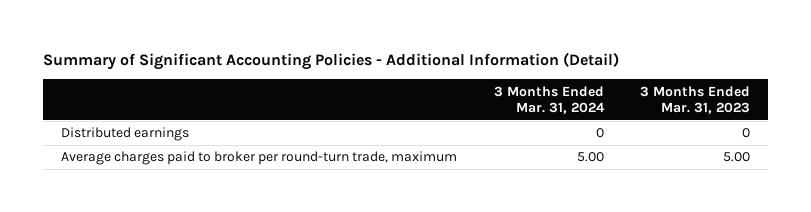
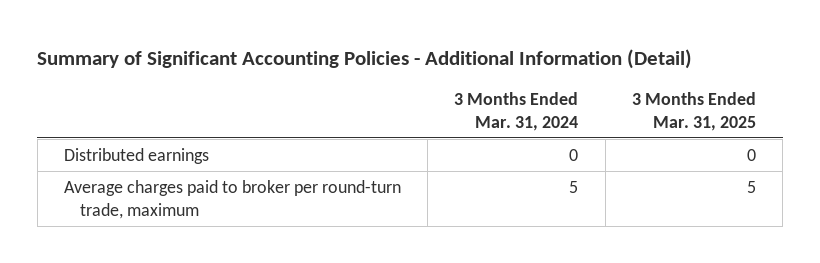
[639,85,750,115] 3 Months Ended Mar. 31, 2023 -> none
none -> [631,91,756,131] 3 Months Ended Mar. 31, 2025
[576,152,604,163] 5.00 -> [569,181,579,194] 5

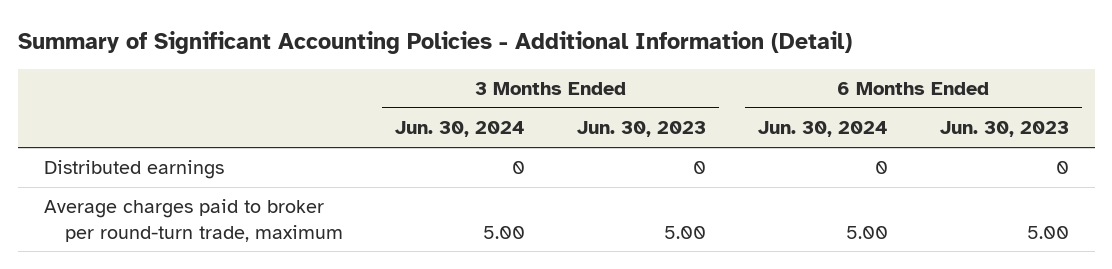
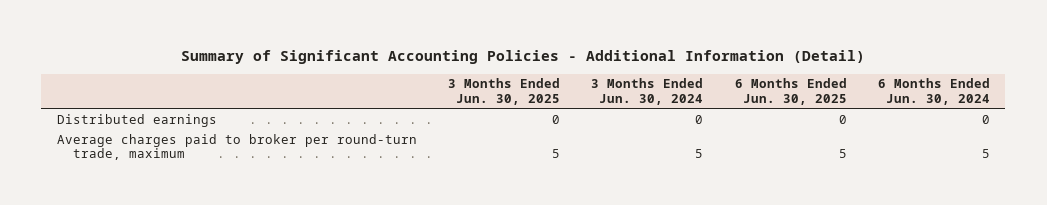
[576,121,706,138] Jun. 30, 2023 -> none
[939,121,1069,138] Jun. 30, 2023 -> none
none -> [448,78,561,106] 3 Months Ended Jun. 30, 2025
none -> [734,78,847,106] 6 Months Ended Jun. 30, 2025
[483,225,526,239] 5.00 -> [695,149,704,159] 5
[845,225,888,239] 5.00 -> [981,149,990,159] 5

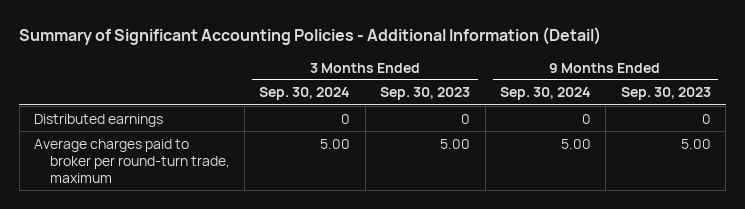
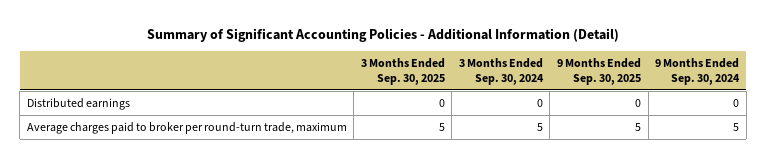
[380,87,471,101] Sep. 30, 2023 -> none
[620,87,711,101] Sep. 30, 2023 -> none
none -> [360,57,445,85] 3 Months Ended Sep. 30, 2025
none -> [557,57,642,85] 9 Months Ended Sep. 30, 2025
[320,138,351,149] 5.00 -> [536,122,543,131] 5
[561,138,592,149] 5.00 -> [733,122,740,131] 5

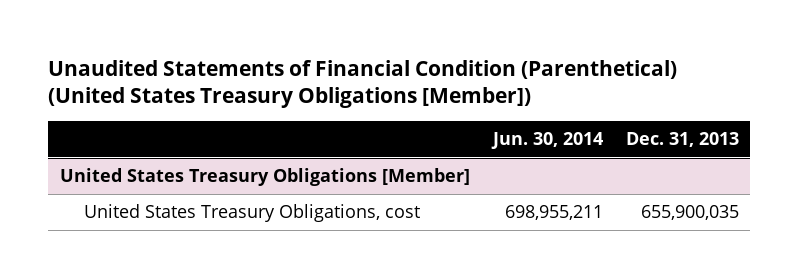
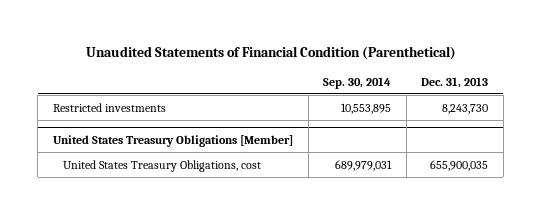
[48,59,678,109] Unaudited Statements of Financial Condition (Parenthetical) (United States Treasury Obligations [Member]) -> [85,45,456,60] Unaudited Statements of Financial Condition (Parenthetical)
[490,132,603,150] Jun. 30, 2014 -> none
none -> [323,76,392,89] Sep. 30, 2014
none -> [52,102,166,112] Restricted investments

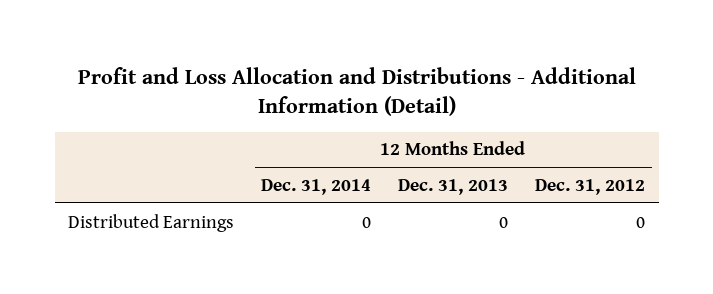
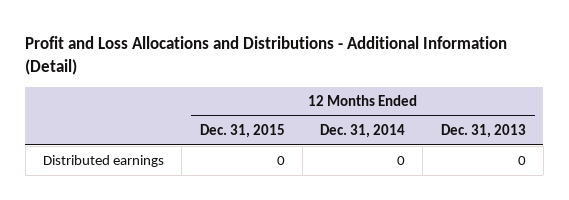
[77,66,636,117] Profit and Loss Allocation and Distributions - Additional Information (Detail) -> [25,35,508,75] Profit and Loss Allocations and Distributions - Additional Information (Detail)
[535,178,646,195] Dec. 31, 2012 -> none
none -> [199,124,285,139] Dec. 31, 2015
[68,213,235,232] Distributed Earnings -> [43,155,165,168] Distributed earnings

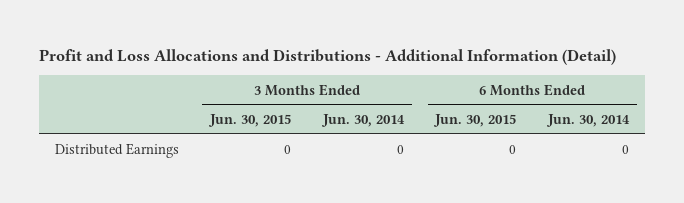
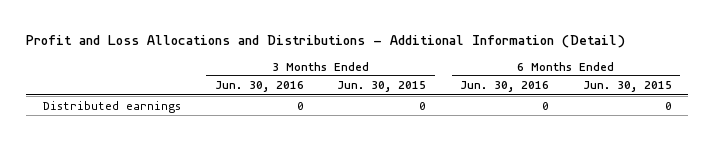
[320,113,405,127] Jun. 30, 2014 -> none
[546,113,631,127] Jun. 30, 2014 -> none
none -> [214,81,304,93] Jun. 30, 2016
none -> [460,81,550,93] Jun. 30, 2016
[54,143,179,159] Distributed Earnings -> [43,100,182,113] Distributed earnings

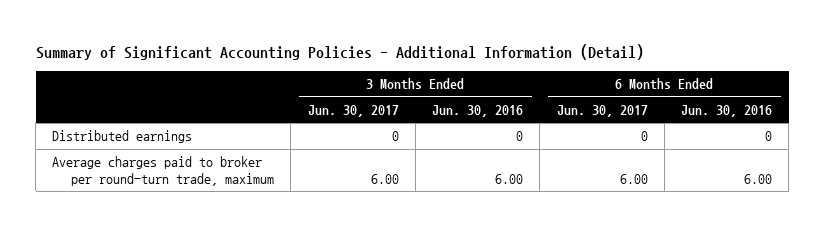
[26,35,626,49] Profit and Loss Allocations and Distributions - Additional Information (Detail) -> [35,44,644,61] Summary of Significant Accounting Policies - Additional Information (Detail)
[337,81,427,93] Jun. 30, 2015 -> none
[582,81,672,93] Jun. 30, 2015 -> none
none -> [307,104,399,117] Jun. 30, 2017
none -> [556,104,648,117] Jun. 30, 2017
none -> [52,156,275,186] Average charges paid to broker per round-turn trade, maximum

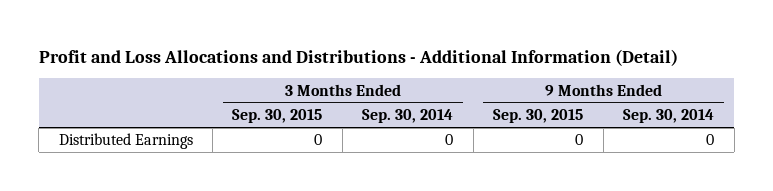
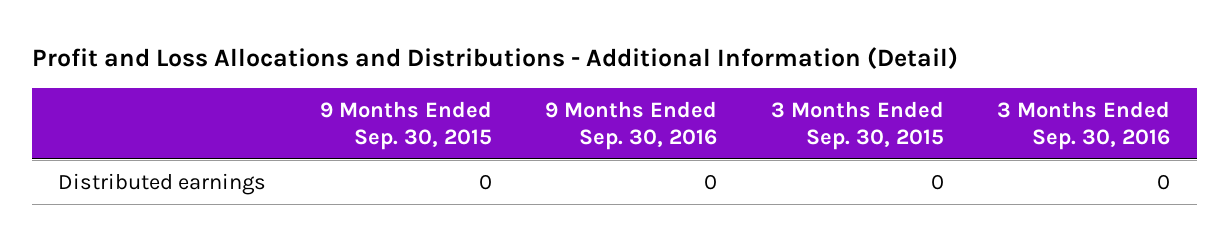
[362,109,454,124] Sep. 30, 2014 -> none
[623,109,715,124] Sep. 30, 2014 -> none
none -> [545,100,718,150] 9 Months Ended Sep. 30, 2016
none -> [996,100,1170,150] 3 Months Ended Sep. 30, 2016
[58,133,193,150] Distributed Earnings -> [58,173,267,196] Distributed earnings

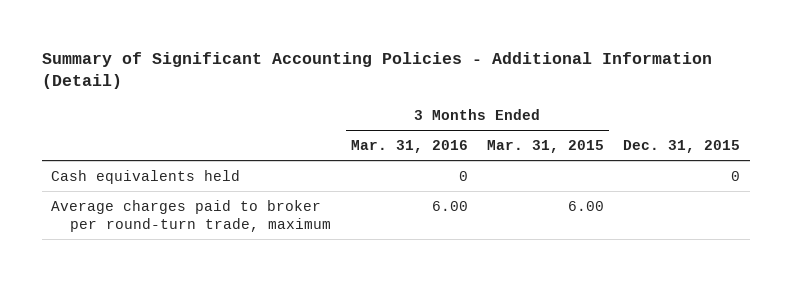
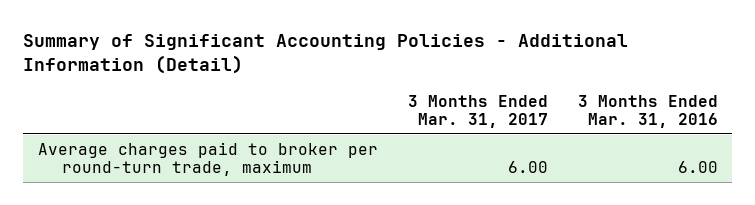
[486,140,604,154] Mar. 31, 2015 -> none
[623,140,741,154] Dec. 31, 2015 -> none
none -> [407,94,548,128] 3 Months Ended Mar. 31, 2017
[51,169,241,184] Cash equivalents held -> none

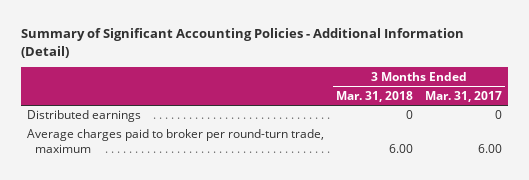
[577,94,718,128] 3 Months Ended Mar. 31, 2016 -> none
none -> [335,90,413,102] Mar. 31, 2018
none -> [26,110,141,123] Distributed earnings

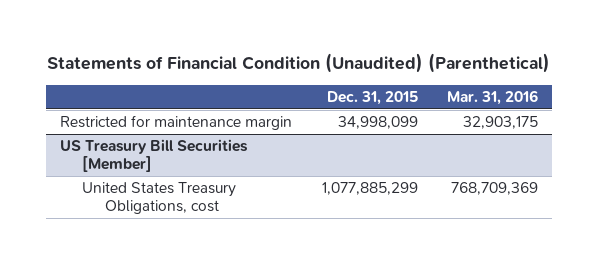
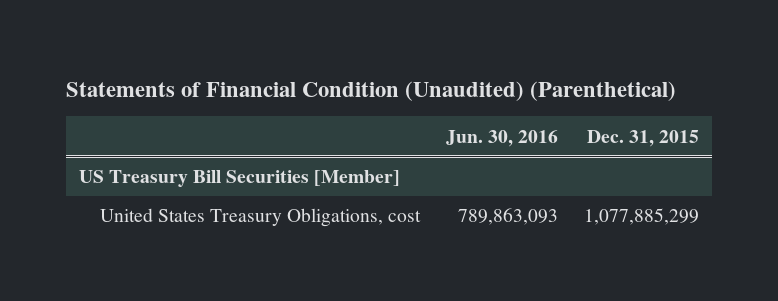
[446,90,538,106] Mar. 31, 2016 -> none
none -> [446,129,559,147] Jun. 30, 2016
[60,115,293,131] Restricted for maintenance margin -> none

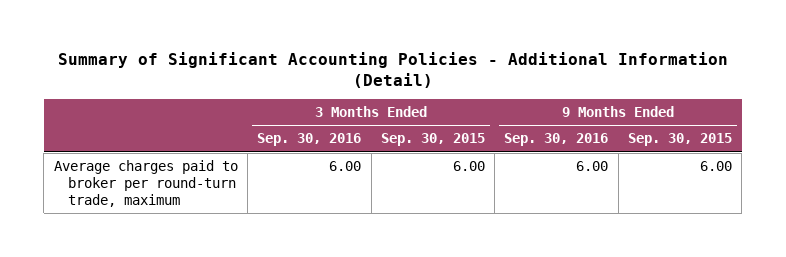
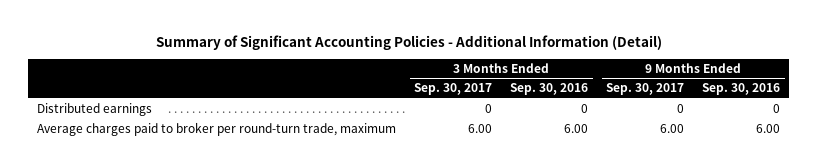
[380,133,485,147] Sep. 30, 2015 -> none
[627,133,732,147] Sep. 30, 2015 -> none
none -> [414,83,493,96] Sep. 30, 2017
none -> [606,83,685,96] Sep. 30, 2017
none -> [37,103,153,117] Distributed earnings

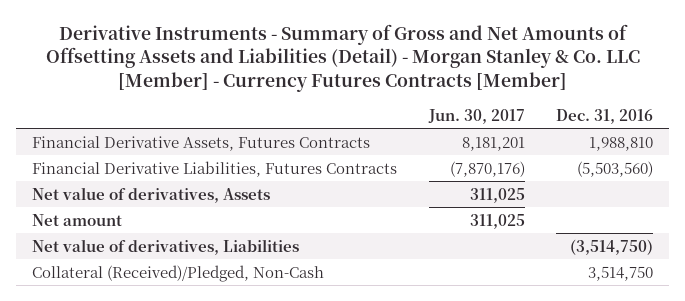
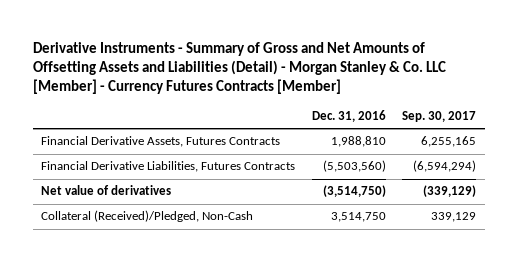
[427,108,525,124] Jun. 30, 2017 -> none
none -> [402,111,477,123] Sep. 30, 2017
[31,186,270,203] Net value of derivatives, Assets -> none
[31,213,122,226] Net amount -> none
[31,238,299,255] Net value of derivatives, Liabilities -> [41,185,172,196] Net value of derivatives

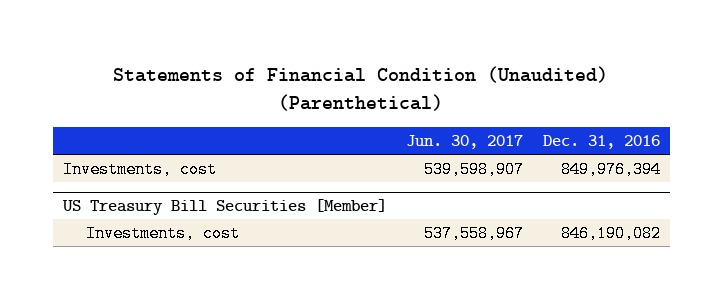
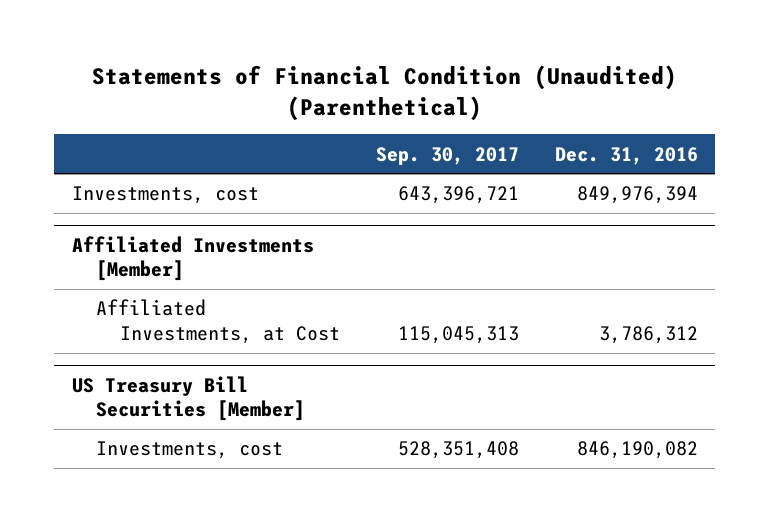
[406,135,524,150] Jun. 30, 2017 -> none
none -> [375,146,519,165] Sep. 30, 2017
none -> [71,235,314,282] Affiliated Investments [Member]
none -> [95,299,340,345] Affiliated Investments, at Cost

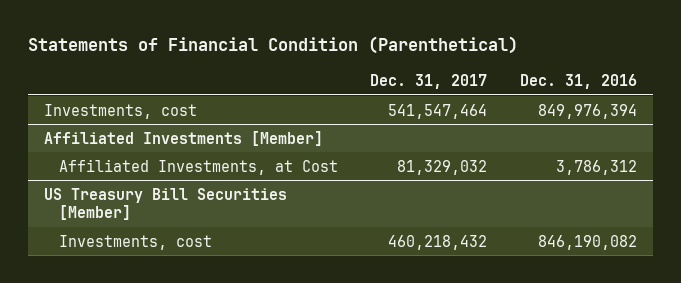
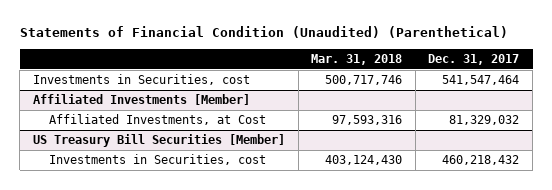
[28,36,519,55] Statements of Financial Condition (Parenthetical) -> [19,26,508,39] Statements of Financial Condition (Unaudited) (Parenthetical)
[519,73,637,89] Dec. 31, 2016 -> none
none -> [311,53,403,65] Mar. 31, 2018
[44,103,198,119] Investments, cost -> [33,74,251,86] Investments in Securities, cost
[59,234,213,250] Investments, cost -> [49,154,267,166] Investments in Securities, cost

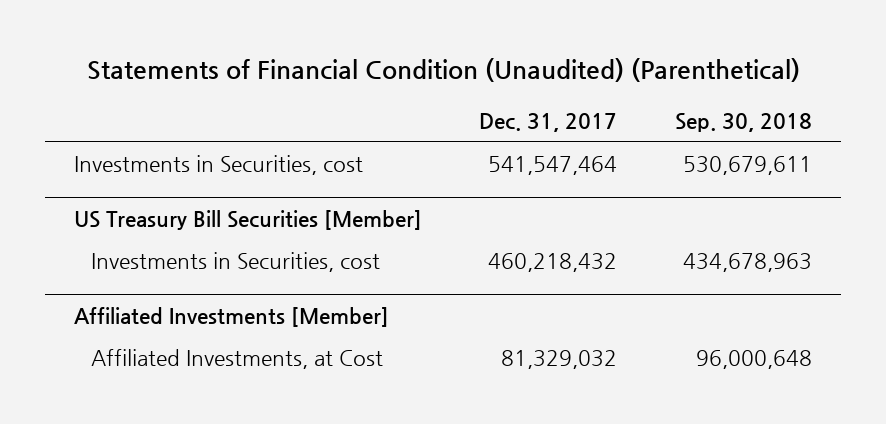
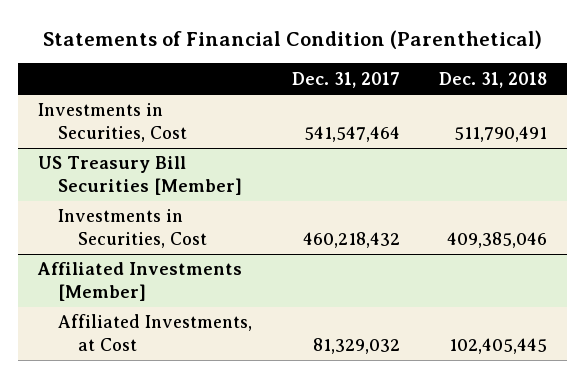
[86,58,800,83] Statements of Financial Condition (Unaudited) (Parenthetical) -> [42,29,542,49] Statements of Financial Condition (Parenthetical)
[674,112,812,132] Sep. 30, 2018 -> none
none -> [439,71,548,88] Dec. 31, 2018
[74,155,364,176] Investments in Securities, cost -> [37,103,188,142] Investments in Securities, Cost
[90,252,380,273] Investments in Securities, cost -> [58,209,208,248] Investments in Securities, Cost

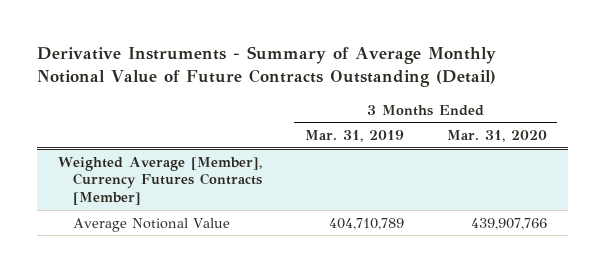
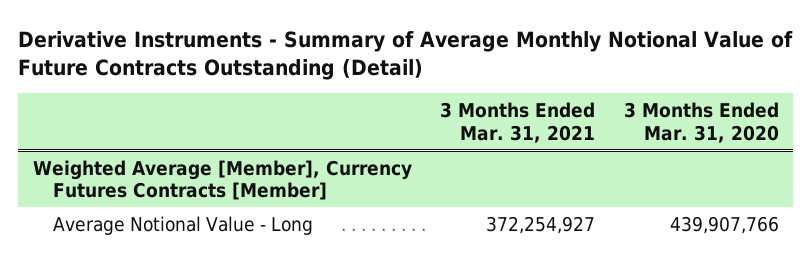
[304,130,404,143] Mar. 31, 2019 -> none
none -> [440,102,596,143] 3 Months Ended Mar. 31, 2021
[72,217,230,232] Average Notional Value -> [53,215,314,235] Average Notional Value - Long

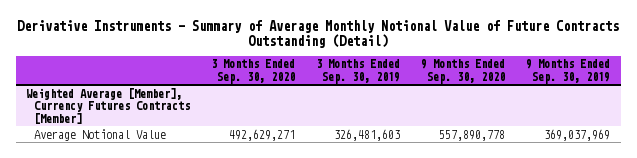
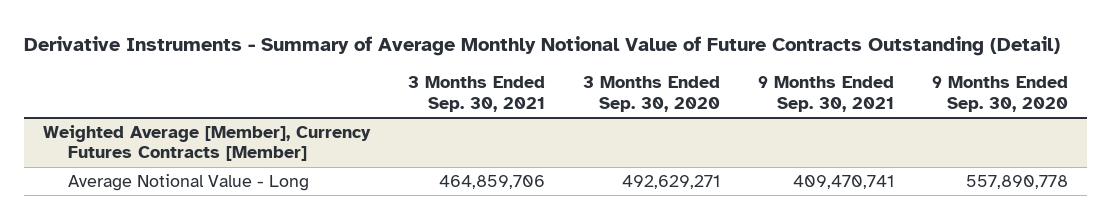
[316,59,401,84] 3 Months Ended Sep. 30, 2019 -> none
[526,59,611,84] 9 Months Ended Sep. 30, 2019 -> none
none -> [407,76,545,112] 3 Months Ended Sep. 30, 2021
none -> [757,76,894,112] 9 Months Ended Sep. 30, 2021
[33,128,166,141] Average Notional Value -> [67,174,309,192] Average Notional Value - Long

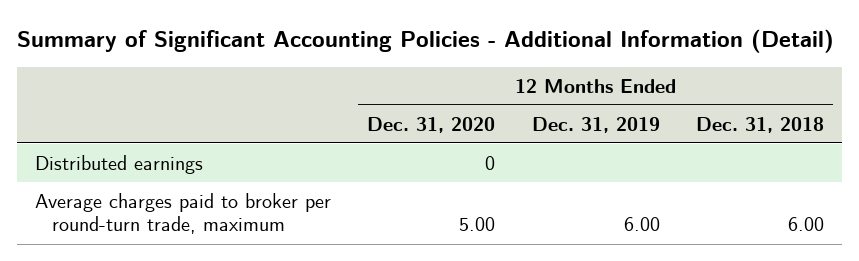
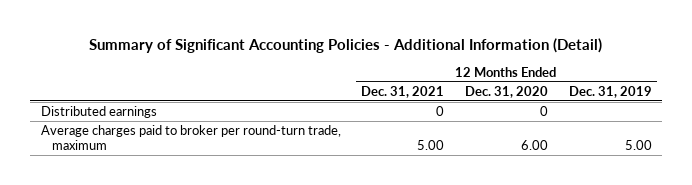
[696,116,825,133] Dec. 31, 2018 -> none
none -> [361,85,445,98] Dec. 31, 2021
[459,217,496,232] 5.00 -> [520,140,548,151] 6.00
[623,217,660,232] 6.00 -> [624,140,652,151] 5.00

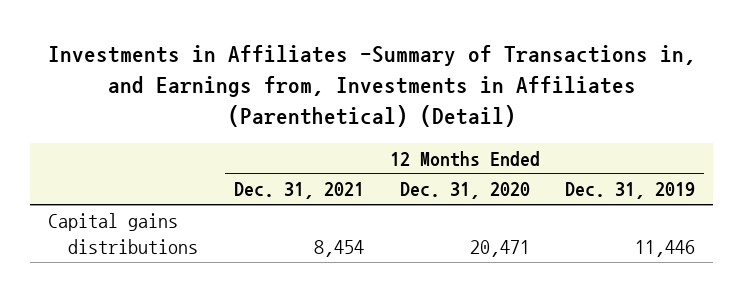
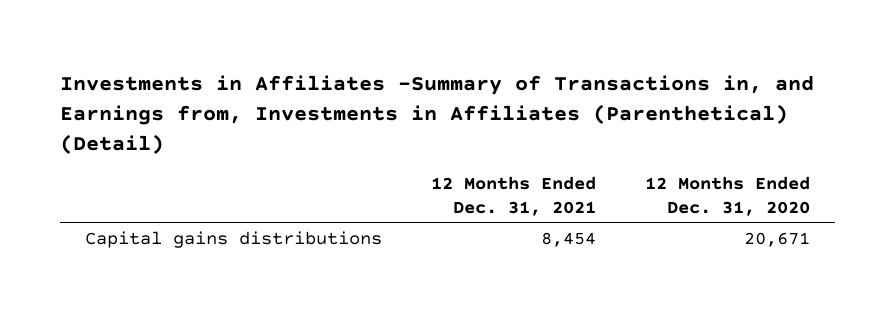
[565,182,696,200] Dec. 31, 2019 -> none
[469,239,530,257] 20,471 -> [744,231,811,247] 20,671

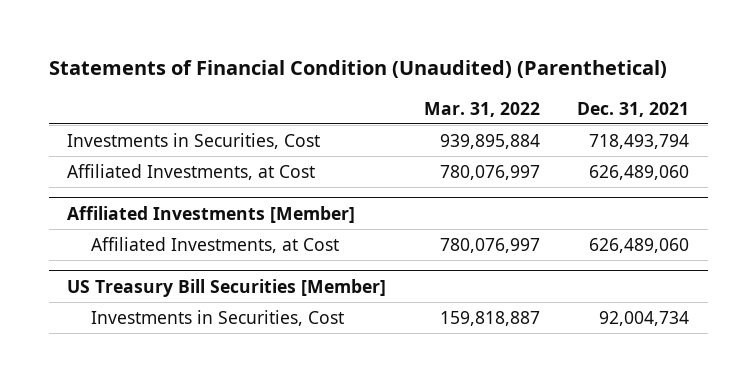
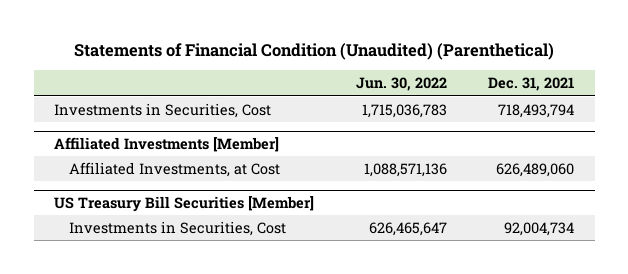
[423,101,540,117] Mar. 31, 2022 -> none
none -> [355,77,447,92] Jun. 30, 2022
[67,163,316,180] Affiliated Investments, at Cost -> none

